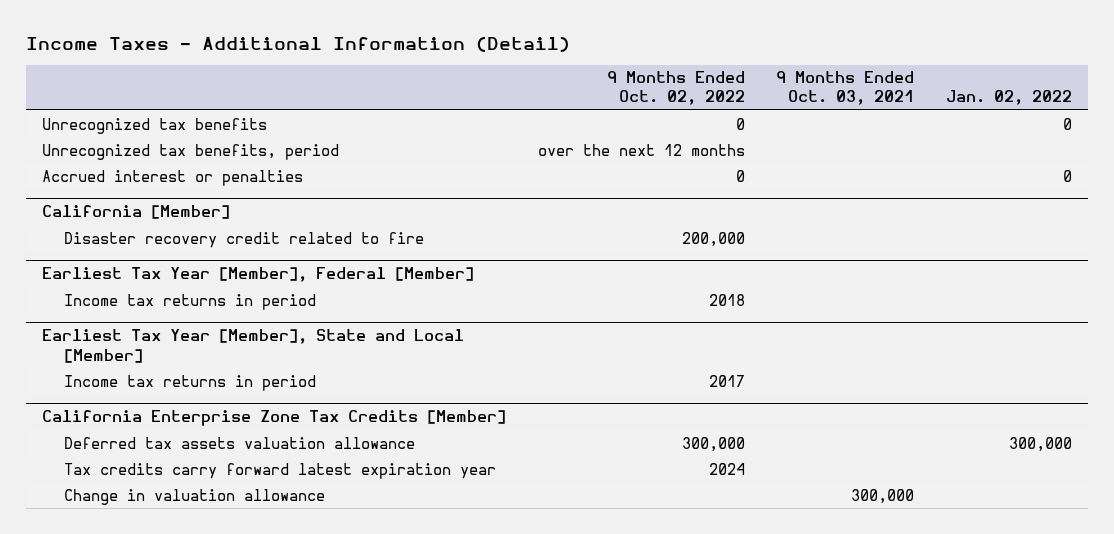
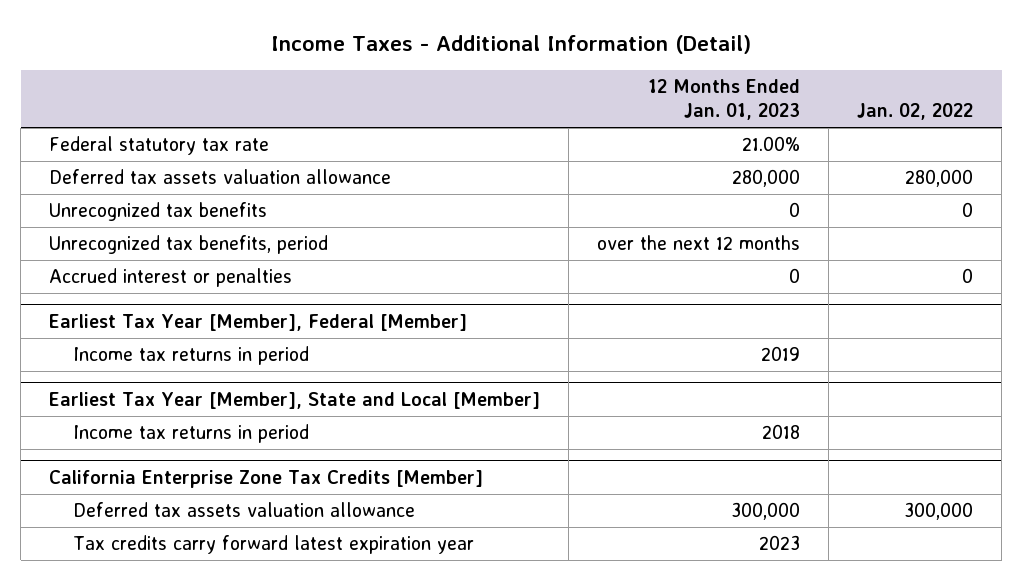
[606,71,745,106] 9 Months Ended Oct. 02, 2022 -> none
[776,71,915,106] 9 Months Ended Oct. 03, 2021 -> none
none -> [648,79,801,121] 12 Months Ended Jan. 01, 2023
none -> [49,136,270,156] Federal statutory tax rate
none -> [49,169,392,185] Deferred tax assets valuation allowance
[42,205,231,220] California [Member] -> none
[64,231,425,248] Disaster recovery credit related to fire -> none
[64,488,326,505] Change in valuation allowance -> none

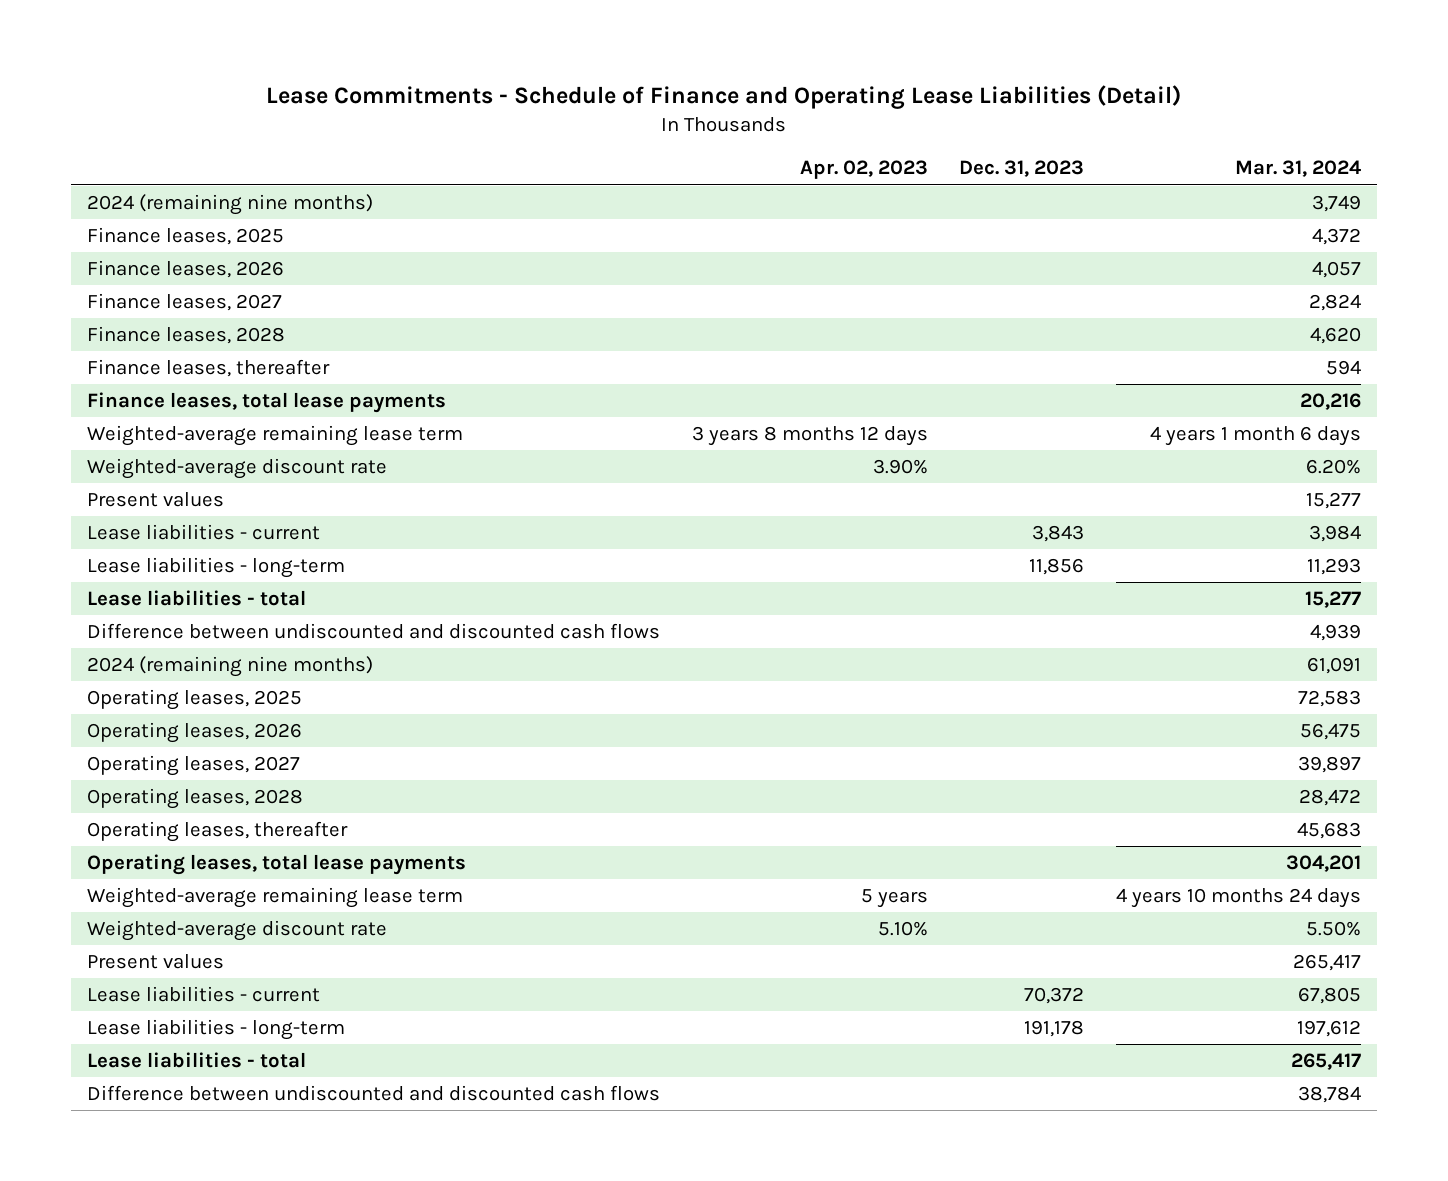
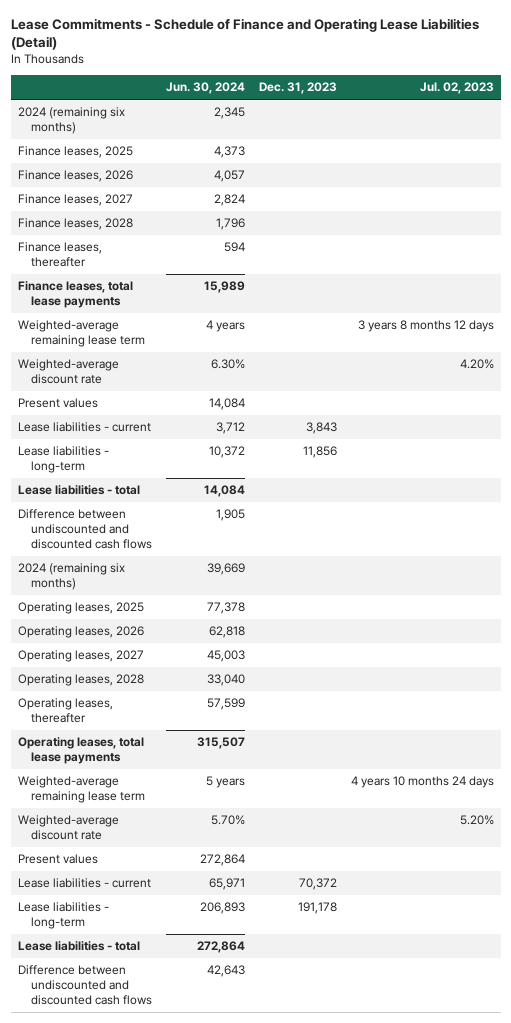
[799,160,928,180] Apr. 02, 2023 -> none
[1234,160,1361,178] Mar. 31, 2024 -> none
none -> [166,82,246,95] Jun. 30, 2024
none -> [419,82,494,95] Jul. 02, 2023
[87,194,374,216] 2024 (remaining nine months) -> [17,107,125,135] 2024 (remaining six months)
[87,656,374,678] 2024 (remaining nine months) -> [17,563,125,591] 2024 (remaining six months)

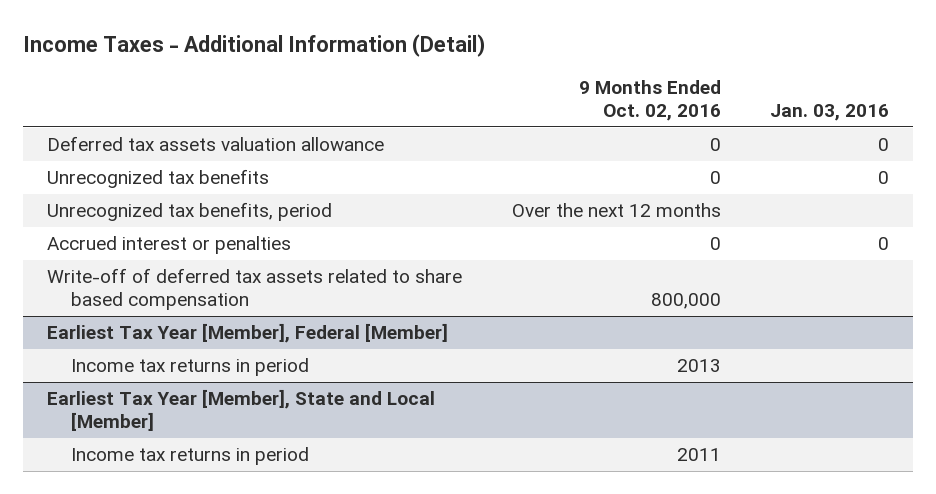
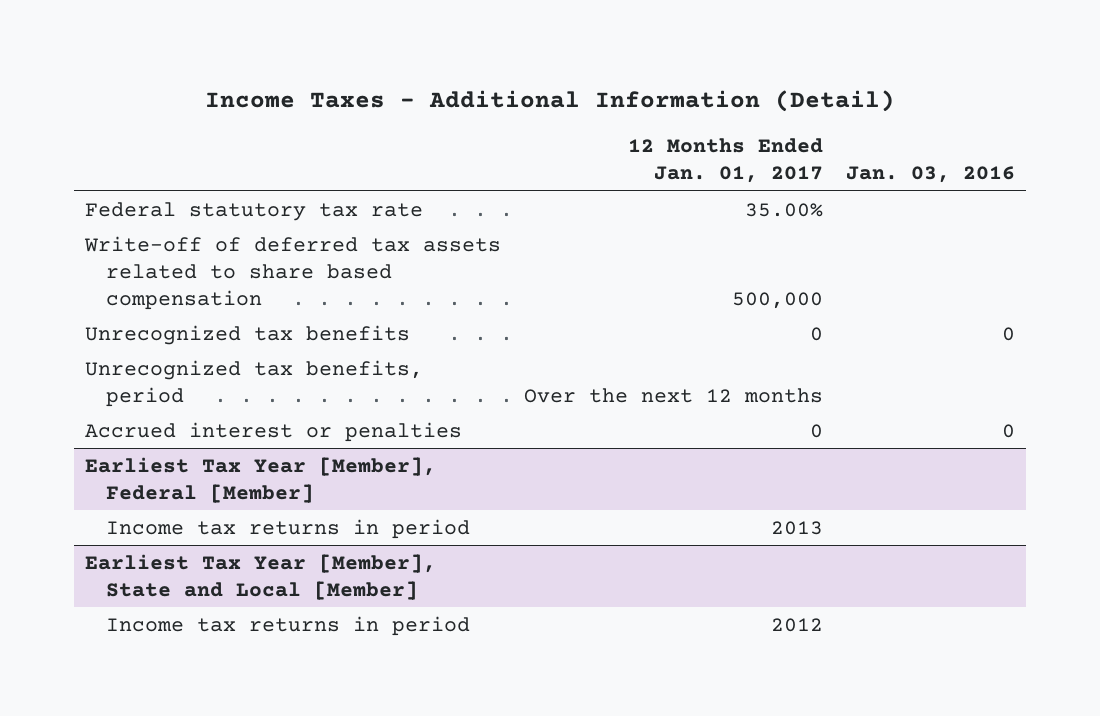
[578,80,721,121] 9 Months Ended Oct. 02, 2016 -> none
none -> [628,138,824,184] 12 Months Ended Jan. 01, 2017
[47,136,385,152] Deferred tax assets valuation allowance -> none
none -> [85,201,424,221] Federal statutory tax rate
[47,268,463,310] Write-off of deferred tax assets related to share based compensation -> [84,235,502,310] Write-off of deferred tax assets related to share based compensation

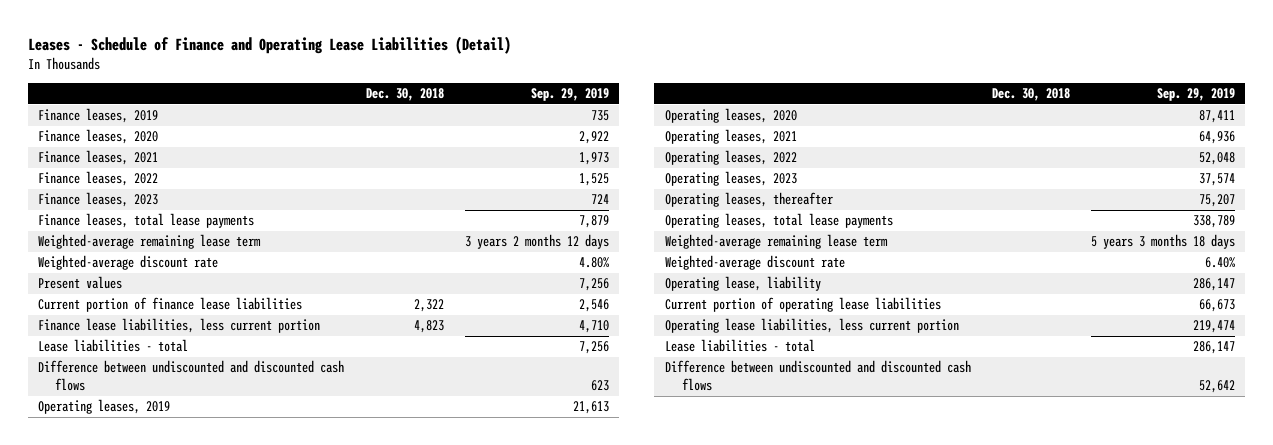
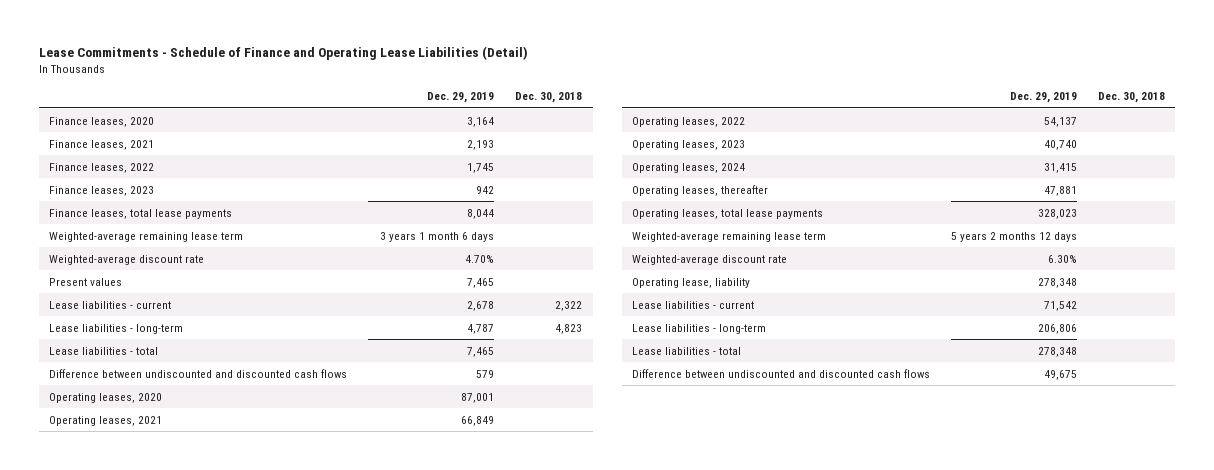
[27,35,511,54] Leases - Schedule of Finance and Operating Lease Liabilities (Detail) -> [38,46,528,61] Lease Commitments - Schedule of Finance and Operating Lease Liabilities (Detail)
[530,88,609,102] Sep. 29, 2019 -> none
none -> [427,92,495,104] Dec. 29, 2019
[38,108,159,124] Finance leases, 2019 -> none
[38,297,303,313] Current portion of finance lease liabilities -> [49,300,172,309] Lease liabilities - current
[38,318,321,334] Finance lease liabilities, less current portion -> [49,323,184,334] Lease liabilities - long-term
[38,399,171,415] Operating leases, 2019 -> none
none -> [632,162,746,173] Operating leases, 2024
[664,297,941,313] Current portion of operating lease liabilities -> [632,300,755,309] Lease liabilities - current
[664,318,959,334] Operating lease liabilities, less current portion -> [632,323,767,334] Lease liabilities - long-term

